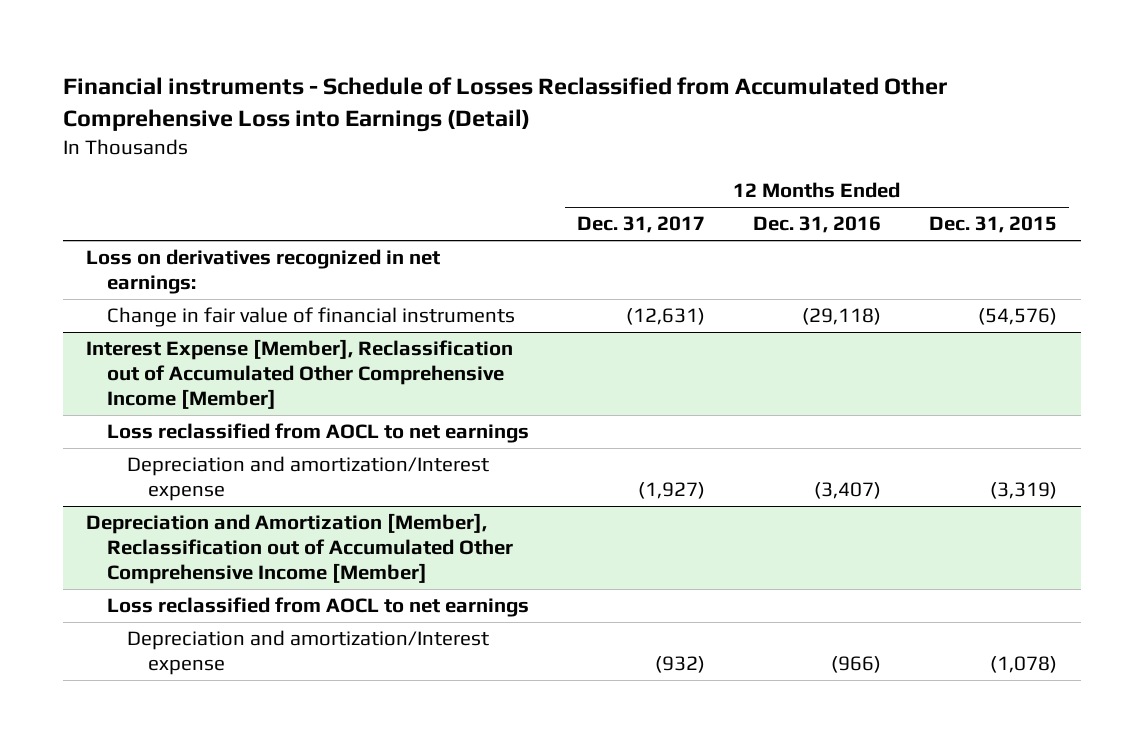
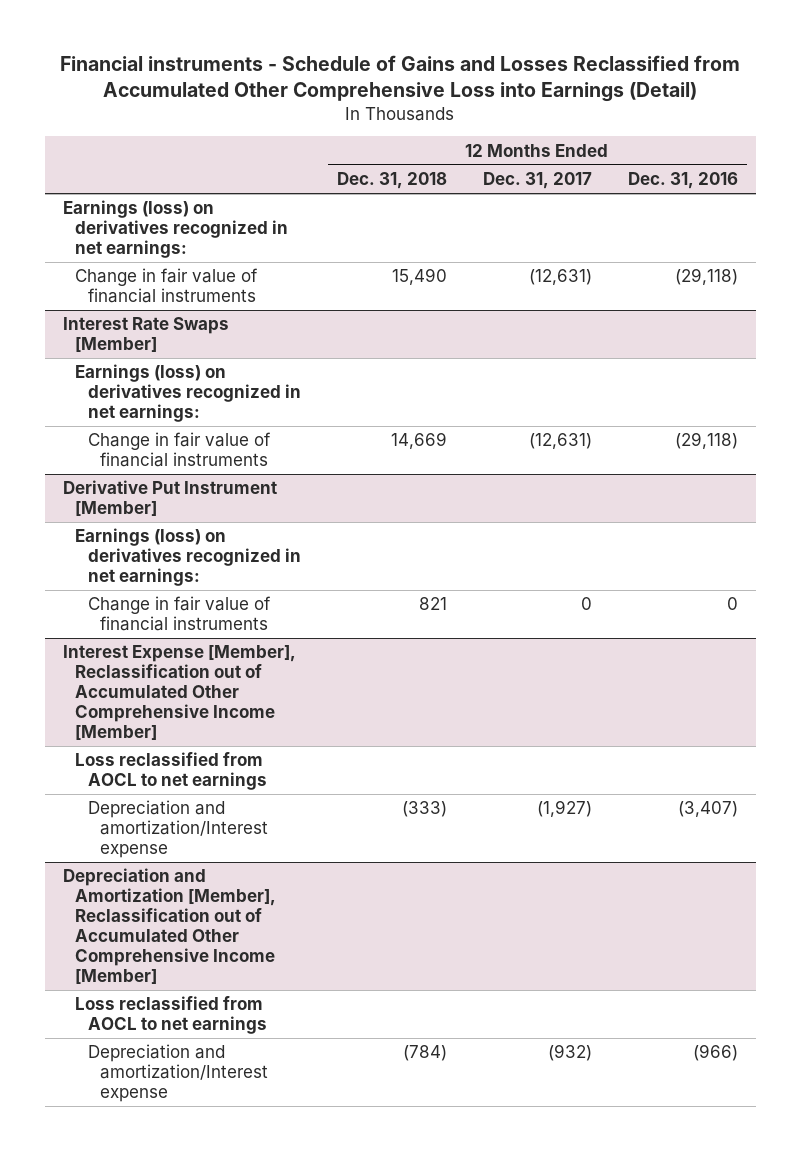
[62,77,947,132] Financial instruments - Schedule of Losses Reclassified from Accumulated Other Comprehensive Loss into Earnings (Detail) -> [60,54,741,102] Financial instruments - Schedule of Gains and Losses Reclassified from Accumulated Other Comprehensive Loss into Earnings (Detail)
[928,216,1057,234] Dec. 31, 2015 -> none
none -> [336,172,447,190] Dec. 31, 2018
[86,249,441,294] Loss on derivatives recognized in net earnings: -> [62,200,289,259] Earnings (loss) on derivatives recognized in net earnings:
none -> [62,317,229,353] Interest Rate Swaps [Member]
none -> [75,364,301,423] Earnings (loss) on derivatives recognized in net earnings:
none -> [87,432,271,468] Change in fair value of financial instruments
none -> [62,480,277,517] Derivative Put Instrument [Member]
none -> [75,528,301,587] Earnings (loss) on derivatives recognized in net earnings:
none -> [87,596,271,632] Change in fair value of financial instruments

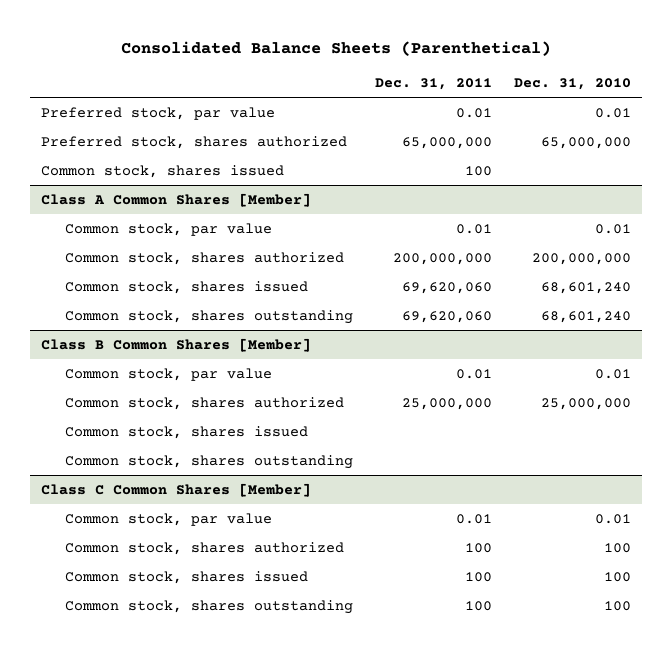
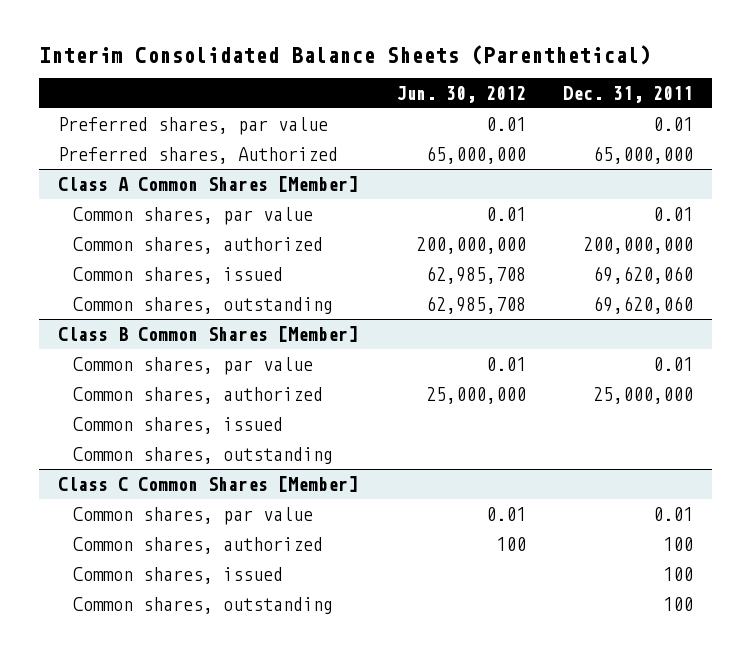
[120,40,551,56] Consolidated Balance Sheets (Parenthetical) -> [39,44,652,65] Interim Consolidated Balance Sheets (Parenthetical)
[514,77,632,90] Dec. 31, 2010 -> none
none -> [395,85,526,103] Jun. 30, 2012
[40,164,284,178] Common stock, shares issued -> none
[40,106,275,120] Preferred stock, par value -> [57,116,328,135] Preferred shares, par value
[40,135,347,149] Preferred stock, shares authorized -> [57,146,338,164] Preferred shares, Authorized
[64,222,272,236] Common stock, par value -> [73,206,314,225] Common shares, par value
[64,251,344,265] Common stock, shares authorized -> [73,236,324,254] Common shares, authorized
[64,280,308,294] Common stock, shares issued -> [73,266,284,284] Common shares, issued
[64,309,353,324] Common stock, shares outstanding -> [73,296,334,314] Common shares, outstanding
[64,367,272,381] Common stock, par value -> [73,356,314,375] Common shares, par value
[64,396,344,410] Common stock, shares authorized -> [73,386,324,404] Common shares, authorized
[64,425,308,439] Common stock, shares issued -> [73,416,284,434] Common shares, issued
[64,454,353,469] Common stock, shares outstanding -> [73,446,334,464] Common shares, outstanding
[64,512,272,526] Common stock, par value -> [73,506,314,525] Common shares, par value
[64,541,344,555] Common stock, shares authorized -> [73,536,324,554] Common shares, authorized
[64,570,308,584] Common stock, shares issued -> [73,566,284,584] Common shares, issued
[64,599,353,614] Common stock, shares outstanding -> [73,596,334,614] Common shares, outstanding

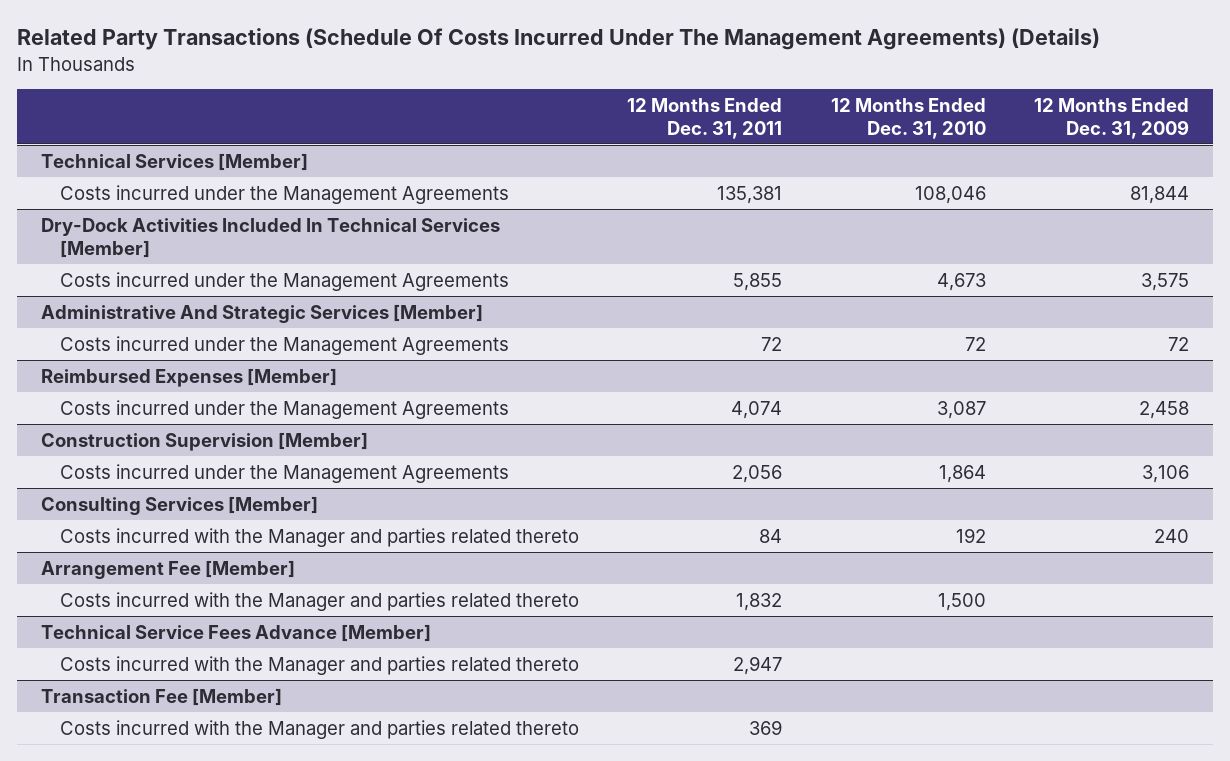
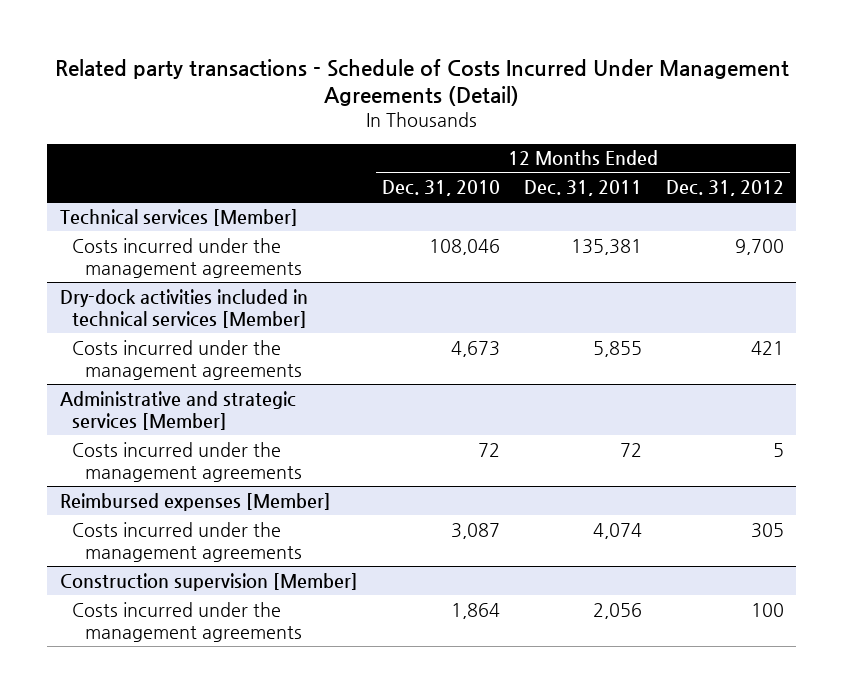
[16,28,1100,51] Related Party Transactions (Schedule Of Costs Incurred Under The Management Agreements) (Details) -> [54,58,789,107] Related party transactions - Schedule of Costs Incurred Under Management Agreements (Detail)
[1034,97,1190,139] 12 Months Ended Dec. 31, 2009 -> none
none -> [666,180,785,197] Dec. 31, 2012
[40,495,318,515] Consulting Services [Member] -> none
[59,527,579,547] Costs incurred with the Manager and parties related thereto -> none
[40,559,295,579] Arrangement Fee [Member] -> none
[59,591,579,611] Costs incurred with the Manager and parties related thereto -> none
[40,623,431,642] Technical Service Fees Advance [Member] -> none
[59,655,579,675] Costs incurred with the Manager and parties related thereto -> none
[40,687,282,706] Transaction Fee [Member] -> none
[59,719,579,739] Costs incurred with the Manager and parties related thereto -> none
[40,152,308,171] Technical Services [Member] -> [59,208,298,226] Technical services [Member]
[59,184,509,204] Costs incurred under the Management Agreements -> [72,237,303,278] Costs incurred under the management agreements
[40,217,500,258] Dry-Dock Activities Included In Technical Services [Member] -> [59,288,308,328] Dry-dock activities included in technical services [Member]
[59,271,509,291] Costs incurred under the Management Agreements -> [72,339,303,380] Costs incurred under the management agreements
[40,303,483,323] Administrative And Strategic Services [Member] -> [59,390,296,430] Administrative and strategic services [Member]
[59,335,509,355] Costs incurred under the Management Agreements -> [72,441,303,482] Costs incurred under the management agreements
[40,367,337,387] Reimbursed Expenses [Member] -> [59,492,331,511] Reimbursed expenses [Member]
[59,399,509,419] Costs incurred under the Management Agreements -> [72,521,303,562] Costs incurred under the management agreements
[40,431,368,451] Construction Supervision [Member] -> [59,572,358,591] Construction supervision [Member]
[59,463,509,483] Costs incurred under the Management Agreements -> [72,601,303,642] Costs incurred under the management agreements

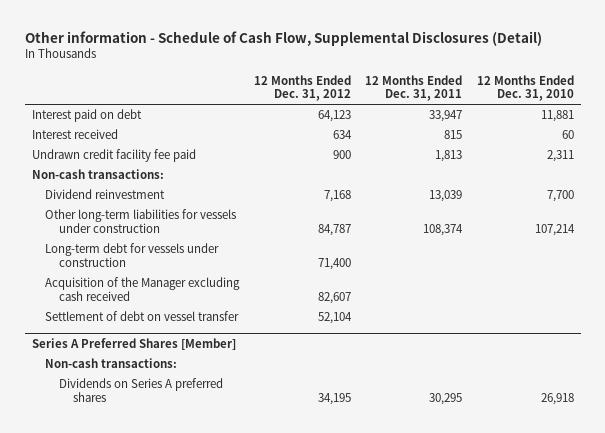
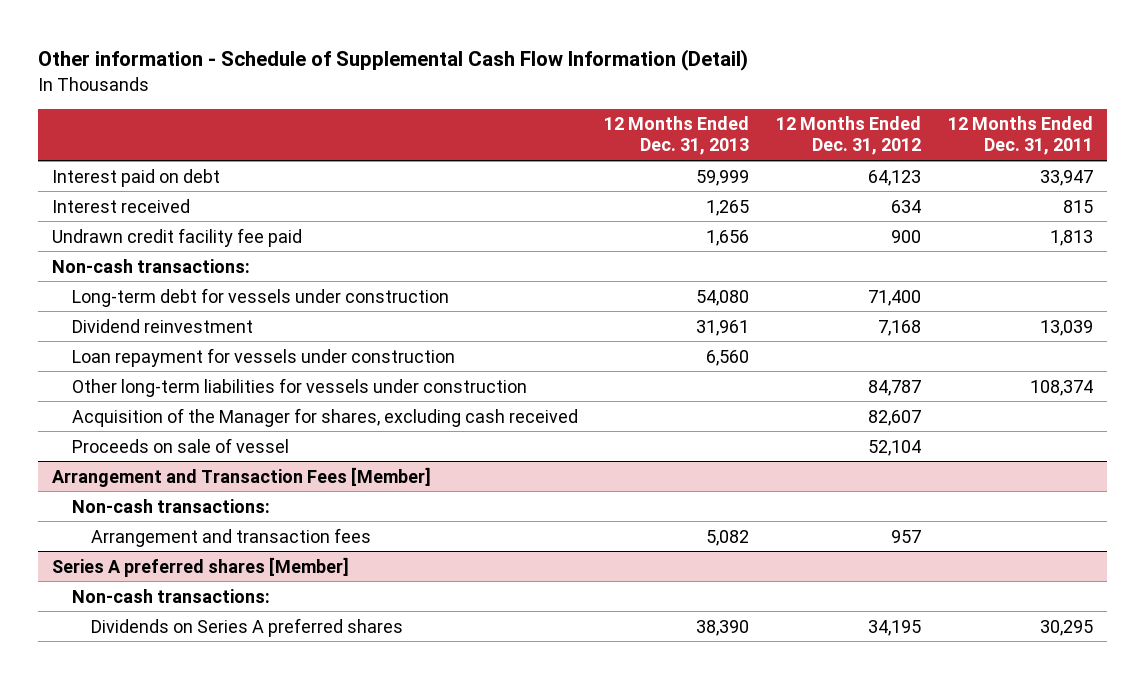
[24,30,542,46] Other information - Schedule of Cash Flow, Supplemental Disclosures (Detail) -> [38,49,749,72] Other information - Schedule of Supplemental Cash Flow Information (Detail)
[476,74,574,102] 12 Months Ended Dec. 31, 2010 -> none
none -> [604,116,750,156] 12 Months Ended Dec. 31, 2013
[45,243,220,268] Long-term debt for vessels under construction -> [71,287,449,307] Long-term debt for vessels under construction
none -> [71,347,455,367] Loan repayment for vessels under construction
[31,338,236,351] Series A Preferred Shares [Member] -> none
[45,277,241,302] Acquisition of the Manager excluding cash received -> [71,407,578,427] Acquisition of the Manager for shares, excluding cash received
[45,311,240,322] Settlement of debt on vessel transfer -> [71,437,289,453] Proceeds on sale of vessel
none -> [51,466,431,487] Arrangement and Transaction Fees [Member]
none -> [91,527,372,547] Arrangement and transaction fees
none -> [51,556,349,577] Series A preferred shares [Member]
none -> [71,588,270,603] Non-cash transactions:

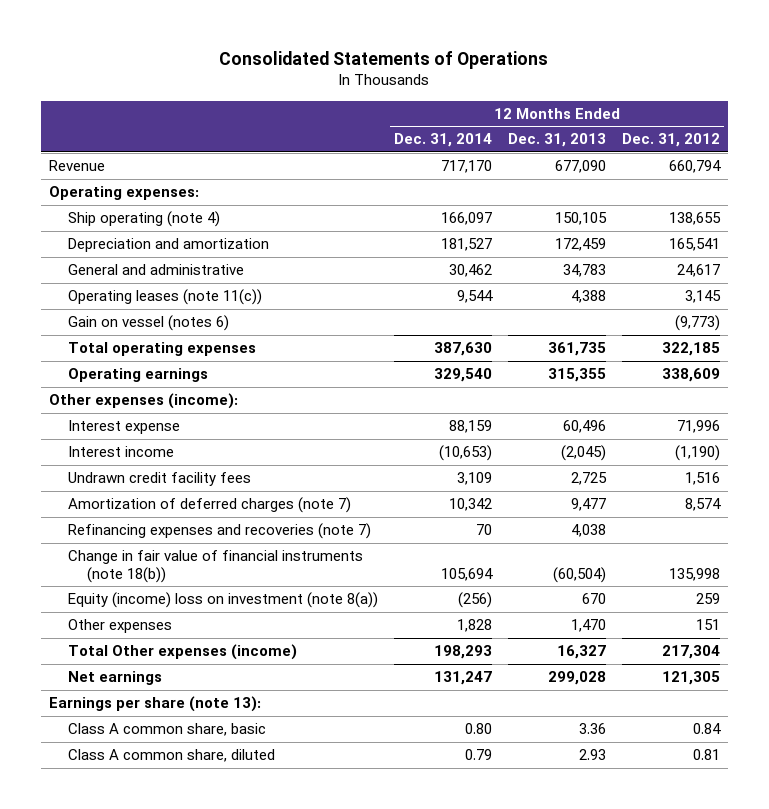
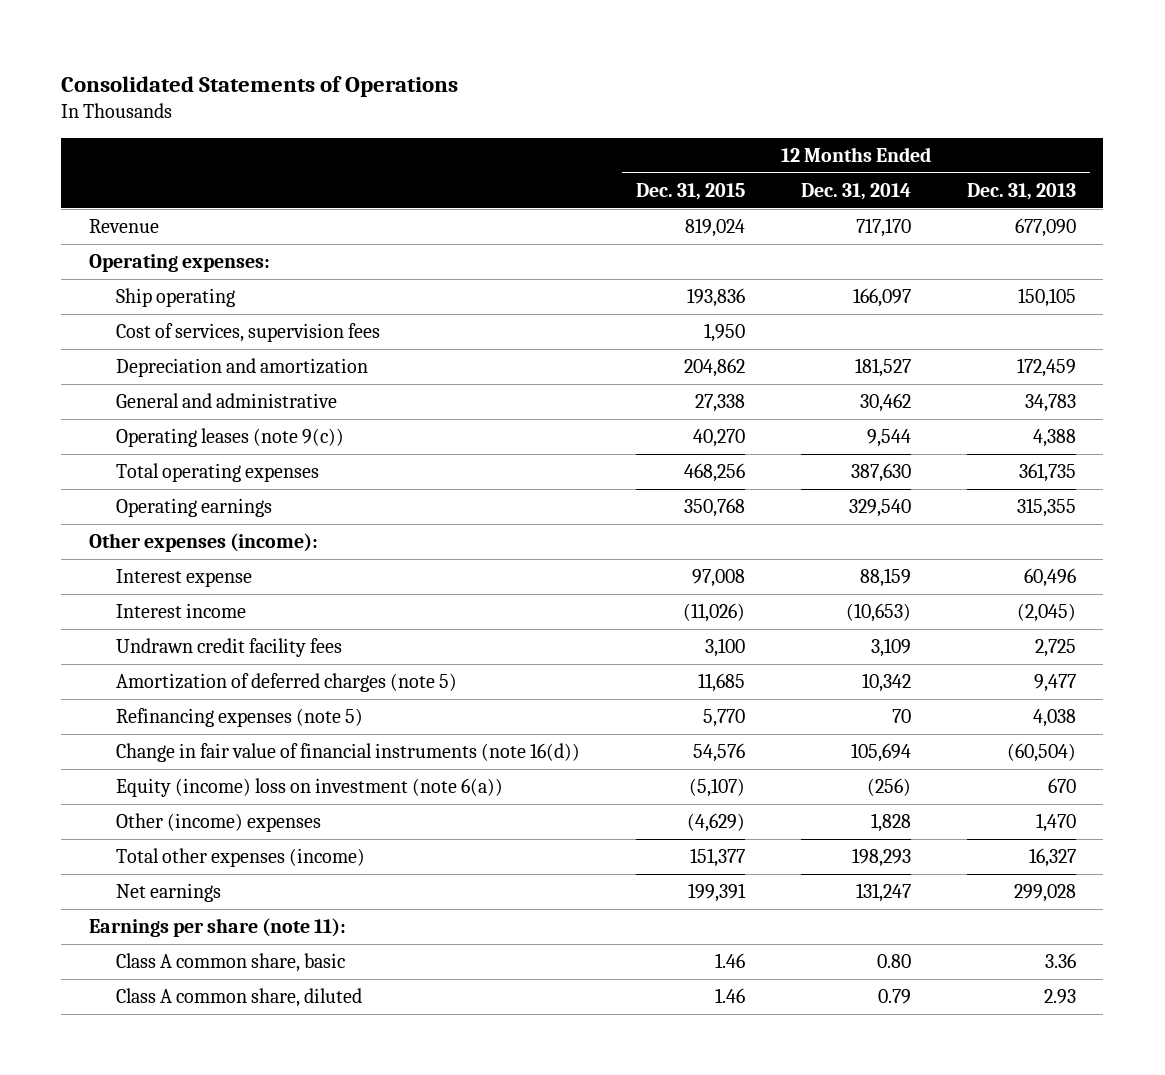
[621,133,720,148] Dec. 31, 2012 -> none
none -> [635,183,745,201] Dec. 31, 2015
[67,211,220,228] Ship operating (note 4) -> [116,288,236,308] Ship operating
none -> [116,323,381,343] Cost of services, supervision fees
[67,315,229,332] Gain on vessel (notes 6) -> none
[67,289,262,306] Operating leases (note 11(c)) -> [116,428,345,448] Operating leases (note 9(c))
[67,497,351,514] Amortization of deferred charges (note 7) -> [116,673,458,693] Amortization of deferred charges (note 5)
[67,523,371,540] Refinancing expenses and recoveries (note 7) -> [116,708,364,728] Refinancing expenses (note 5)
[67,550,363,584] Change in fair value of financial instruments (note 18(b)) -> [116,743,581,763] Change in fair value of financial instruments (note 16(d))
[67,592,378,609] Equity (income) loss on investment (note 8(a)) -> [116,778,504,798] Equity (income) loss on investment (note 6(a))
[67,619,172,634] Other expenses -> [116,813,322,833] Other (income) expenses
[67,644,297,661] Total Other expenses (income) -> [116,848,366,868] Total other expenses (income)
[49,696,262,713] Earnings per share (note 13): -> [89,918,347,938] Earnings per share (note 11):

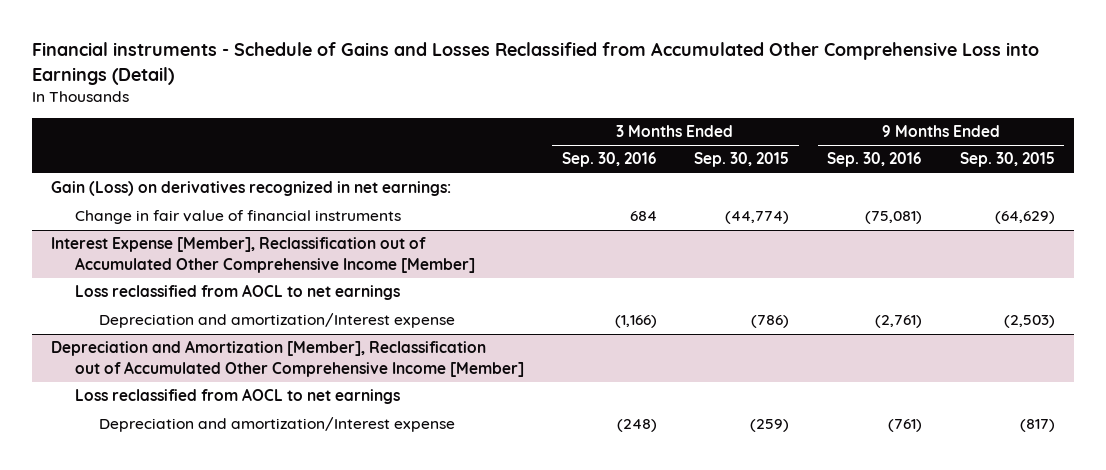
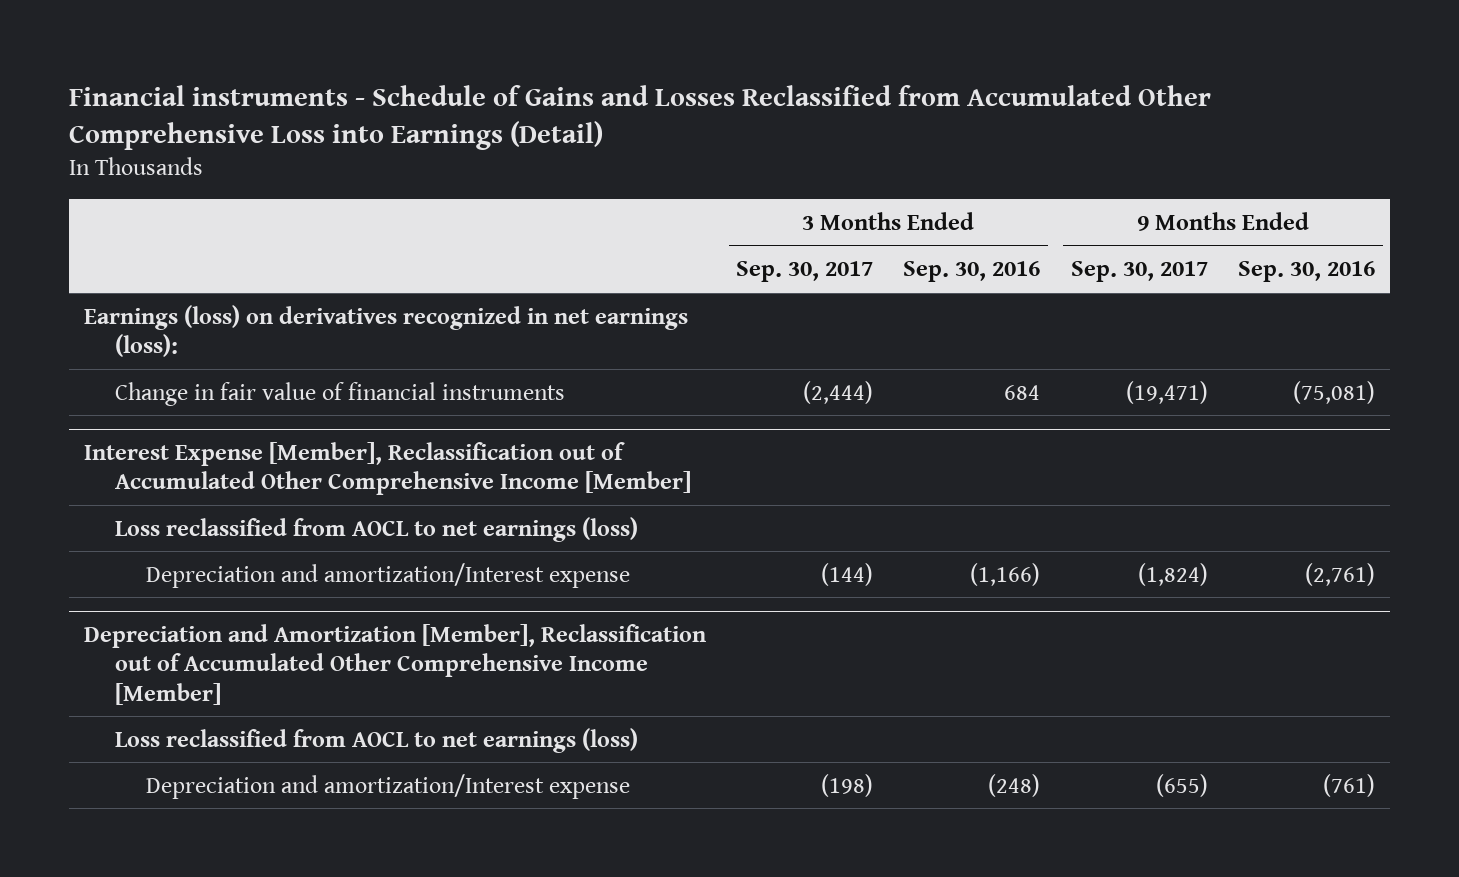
[694,152,790,168] Sep. 30, 2015 -> none
[959,152,1055,168] Sep. 30, 2015 -> none
none -> [736,261,874,283] Sep. 30, 2017
none -> [1070,261,1208,283] Sep. 30, 2017
[50,181,451,197] Gain (Loss) on derivatives recognized in net earnings: -> [83,304,688,357] Earnings (loss) on derivatives recognized in net earnings (loss):
[74,284,400,301] Loss reclassified from AOCL to net earnings -> [114,516,638,542] Loss reclassified from AOCL to net earnings (loss)
[74,388,400,405] Loss reclassified from AOCL to net earnings -> [114,727,638,753] Loss reclassified from AOCL to net earnings (loss)

